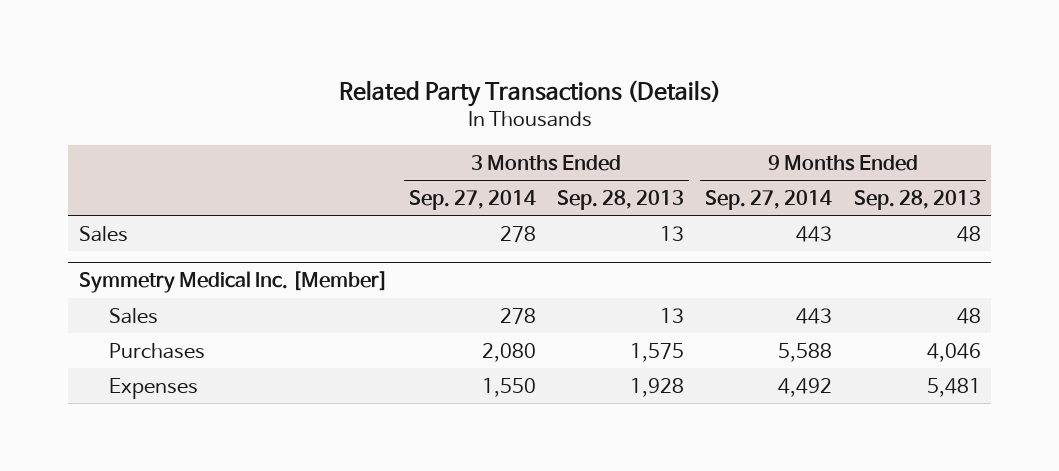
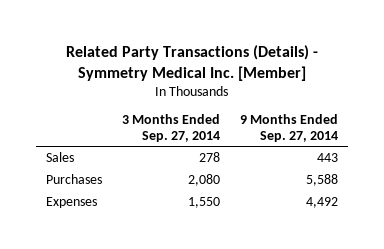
[338,79,721,107] Related Party Transactions (Details) -> [66,44,319,81] Related Party Transactions (Details) - Symmetry Medical Inc. [Member]
[557,189,685,210] Sep. 28, 2013 -> none
[853,189,981,210] Sep. 28, 2013 -> none
[78,271,388,294] Symmetry Medical Inc. [Member] -> none
[109,307,159,324] Sales -> none

